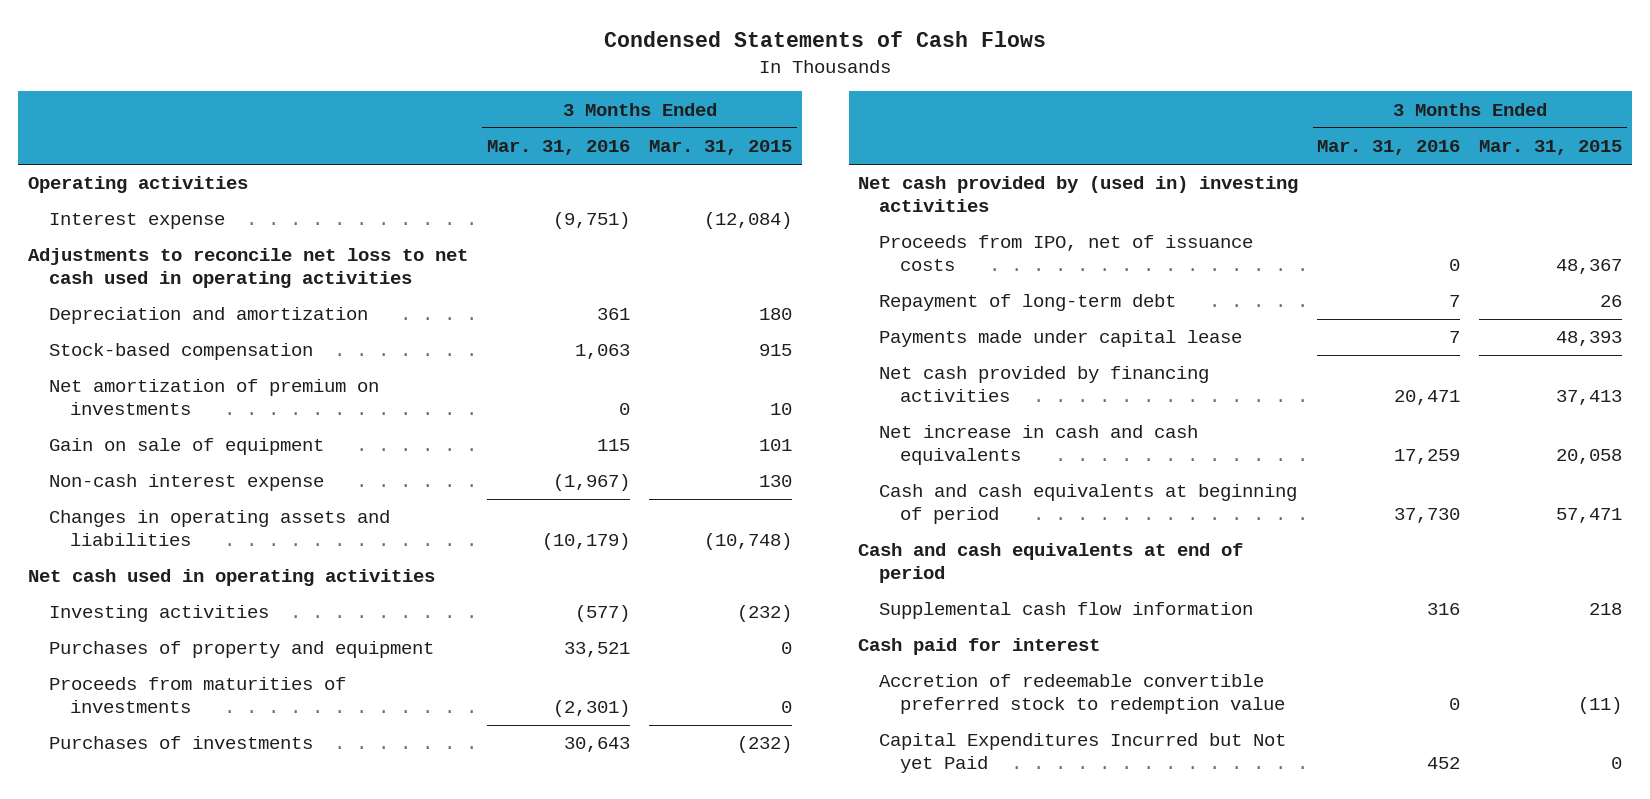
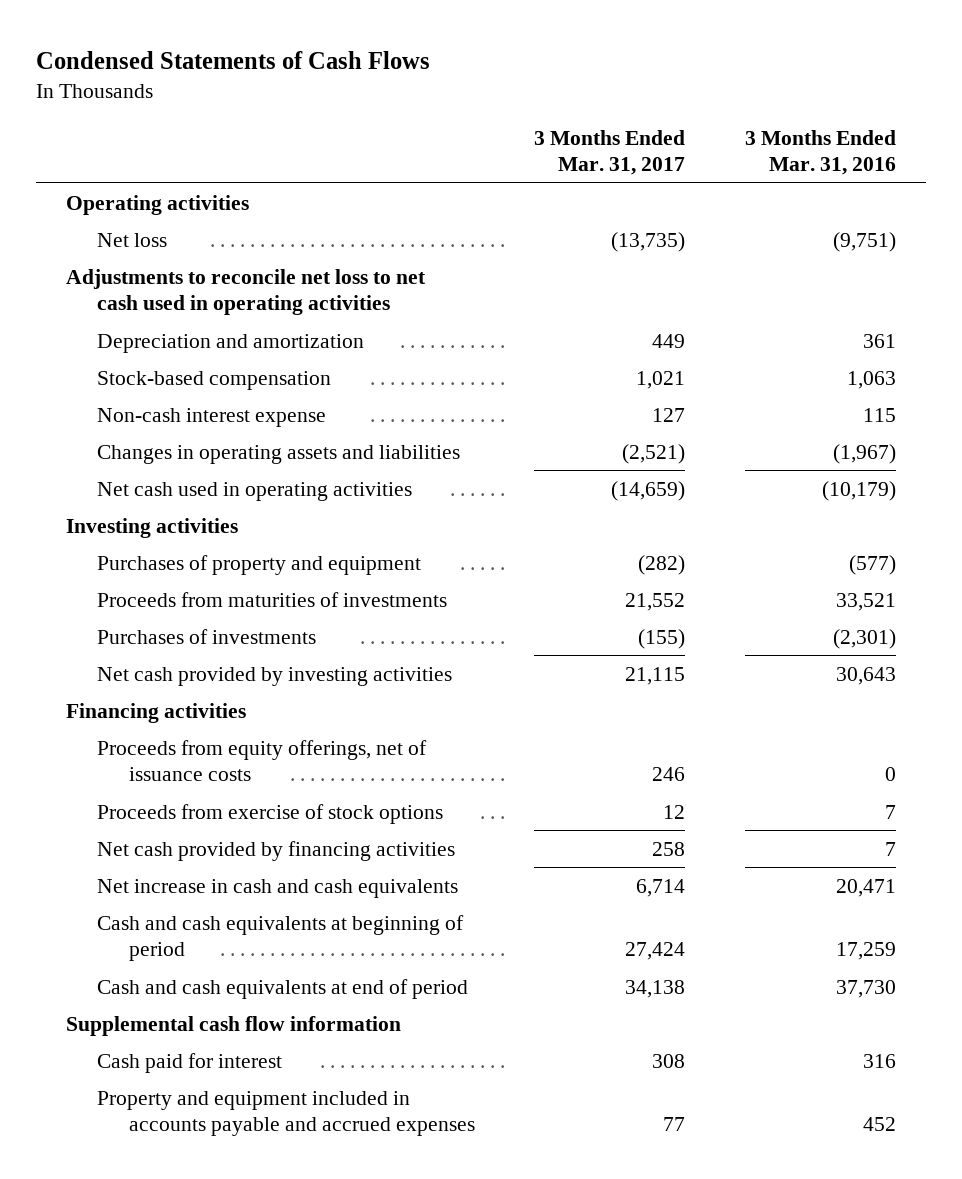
[649,140,793,156] Mar. 31, 2015 -> none
none -> [534,129,686,176] 3 Months Ended Mar. 31, 2017
[48,213,225,230] Interest expense -> [97,232,168,247] Net loss
[48,379,379,416] Net amortization of premium on investments -> none
[858,638,1101,656] Cash paid for interest -> none
[879,674,1285,715] Accretion of redeemable convertible preferred stock to redemption value -> none
[48,438,324,456] Gain on sale of equipment -> [97,407,327,427] Non-cash interest expense
[48,474,324,492] Non-cash interest expense -> [97,444,461,464] Changes in operating assets and liabilities
[48,510,390,547] Changes in operating assets and liabilities -> [97,481,413,501] Net cash used in operating activities
[27,569,435,587] Net cash used in operating activities -> [65,517,238,538] Investing activities
[48,605,269,623] Investing activities -> [97,554,422,575] Purchases of property and equipment
[48,641,434,659] Purchases of property and equipment -> [97,591,448,607] Proceeds from maturities of investments
[48,677,346,714] Proceeds from maturities of investments -> [97,628,317,644] Purchases of investments
[48,736,313,750] Purchases of investments -> [97,666,453,686] Net cash provided by investing activities
[858,176,1299,213] Net cash provided by (used in) investing activities -> [65,702,246,723] Financing activities
[879,235,1254,272] Proceeds from IPO, net of issuance costs -> [97,739,428,782] Proceeds from equity offerings, net of issuance costs
[879,294,1177,312] Repayment of long-term debt -> [97,803,444,824] Proceeds from exercise of stock options
[879,330,1243,348] Payments made under capital lease -> [97,840,456,861] Net cash provided by financing activities
[879,366,1210,403] Net cash provided by financing activities -> [97,878,459,898] Net increase in cash and cash equivalents
[879,425,1199,466] Net increase in cash and cash equivalents -> [97,914,465,962] Cash and cash equivalents at beginning of period
[879,484,1298,525] Cash and cash equivalents at beginning of period -> [97,978,469,999] Cash and cash equivalents at end of period
[858,543,1244,584] Cash and cash equivalents at end of period -> [65,1015,401,1036] Supplemental cash flow information
[879,602,1254,620] Supplemental cash flow information -> [97,1052,283,1073] Cash paid for interest
[879,733,1287,774] Capital Expenditures Incurred but Not yet Paid -> [97,1090,475,1137] Property and equipment included in accounts payable and accrued expenses

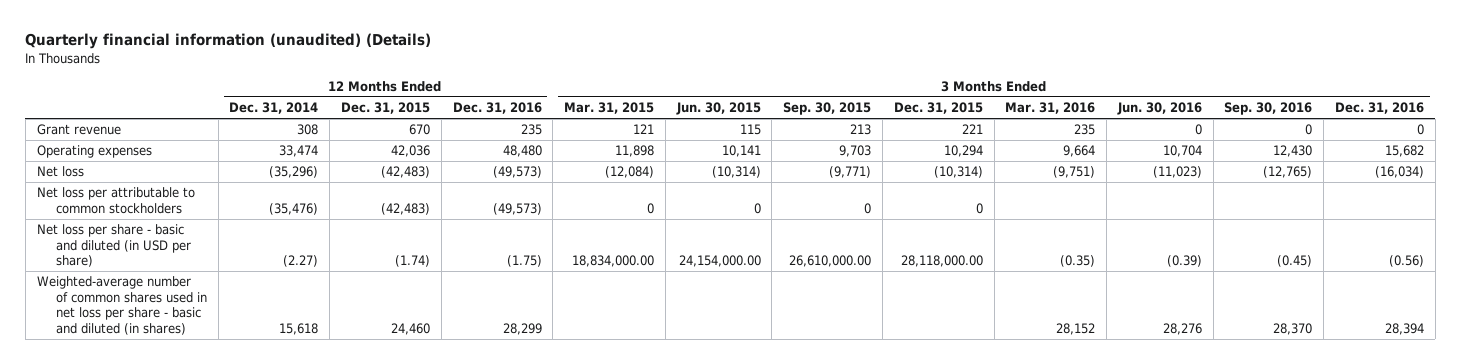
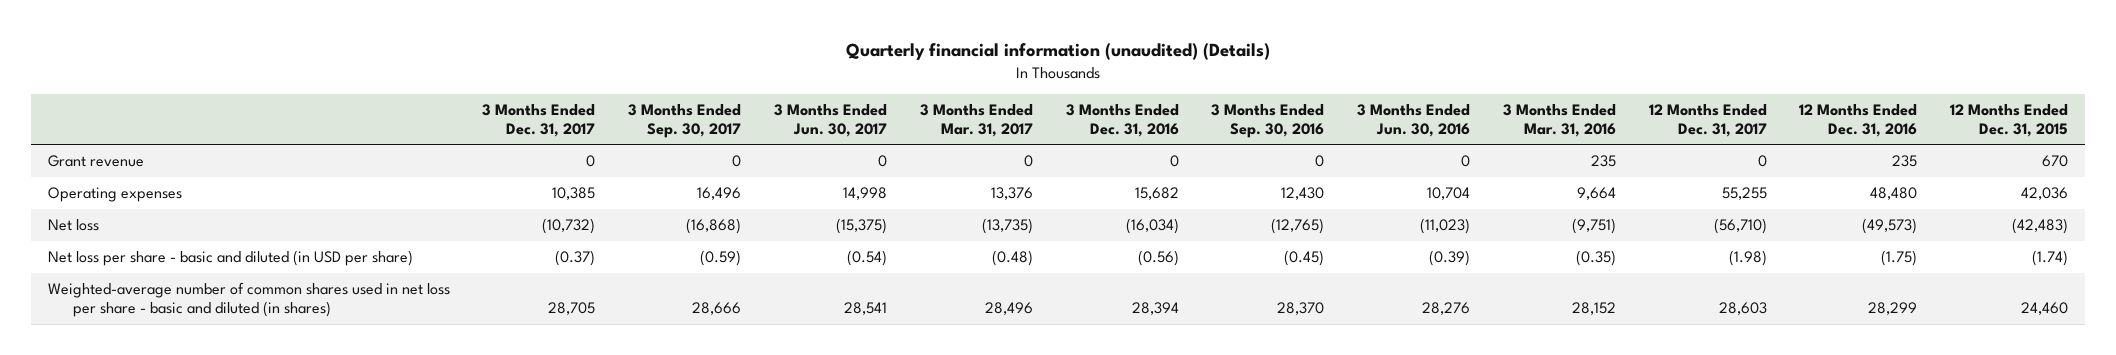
[229,102,319,115] Dec. 31, 2014 -> none
[564,102,655,115] Mar. 31, 2015 -> none
[675,102,761,116] Jun. 30, 2015 -> none
[783,102,872,116] Sep. 30, 2015 -> none
[893,102,983,115] Dec. 31, 2015 -> none
none -> [482,103,596,137] 3 Months Ended Dec. 31, 2017
none -> [628,103,742,138] 3 Months Ended Sep. 30, 2017
none -> [773,103,887,137] 3 Months Ended Jun. 30, 2017
none -> [919,103,1033,137] 3 Months Ended Mar. 31, 2017
none -> [1648,103,1767,137] 12 Months Ended Dec. 31, 2017
[36,187,195,214] Net loss per attributable to common stockholders -> none

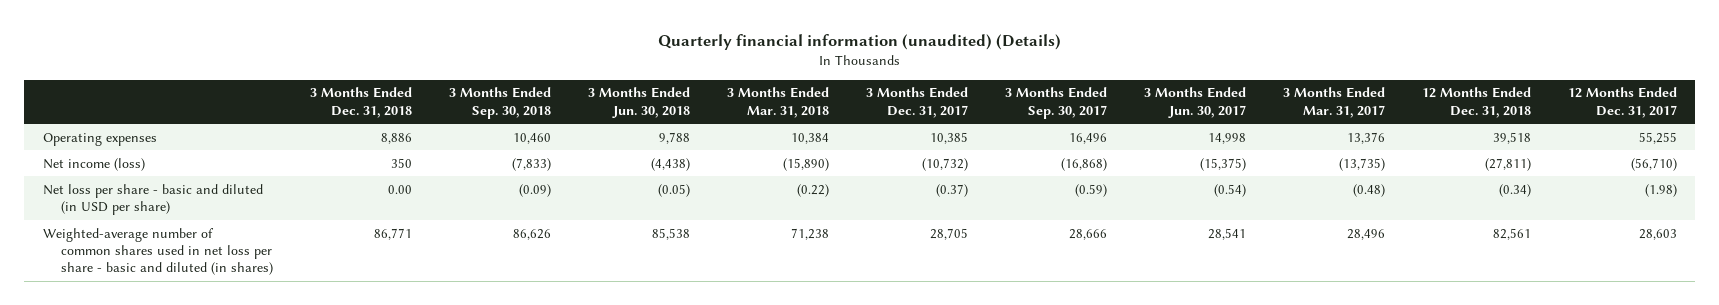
[1065,103,1179,137] 3 Months Ended Dec. 31, 2016 -> none
[1211,103,1325,138] 3 Months Ended Sep. 30, 2016 -> none
[1357,103,1471,137] 3 Months Ended Jun. 30, 2016 -> none
[1502,103,1616,137] 3 Months Ended Mar. 31, 2016 -> none
[1799,103,1918,137] 12 Months Ended Dec. 31, 2016 -> none
[1950,103,2069,137] 12 Months Ended Dec. 31, 2015 -> none
none -> [310,87,413,118] 3 Months Ended Dec. 31, 2018
none -> [449,87,552,119] 3 Months Ended Sep. 30, 2018
none -> [587,87,690,118] 3 Months Ended Jun. 30, 2018
none -> [726,87,829,118] 3 Months Ended Mar. 31, 2018
none -> [1421,87,1531,118] 12 Months Ended Dec. 31, 2018
[47,155,144,168] Grant revenue -> none
[47,219,99,232] Net loss -> [42,157,145,171] Net income (loss)

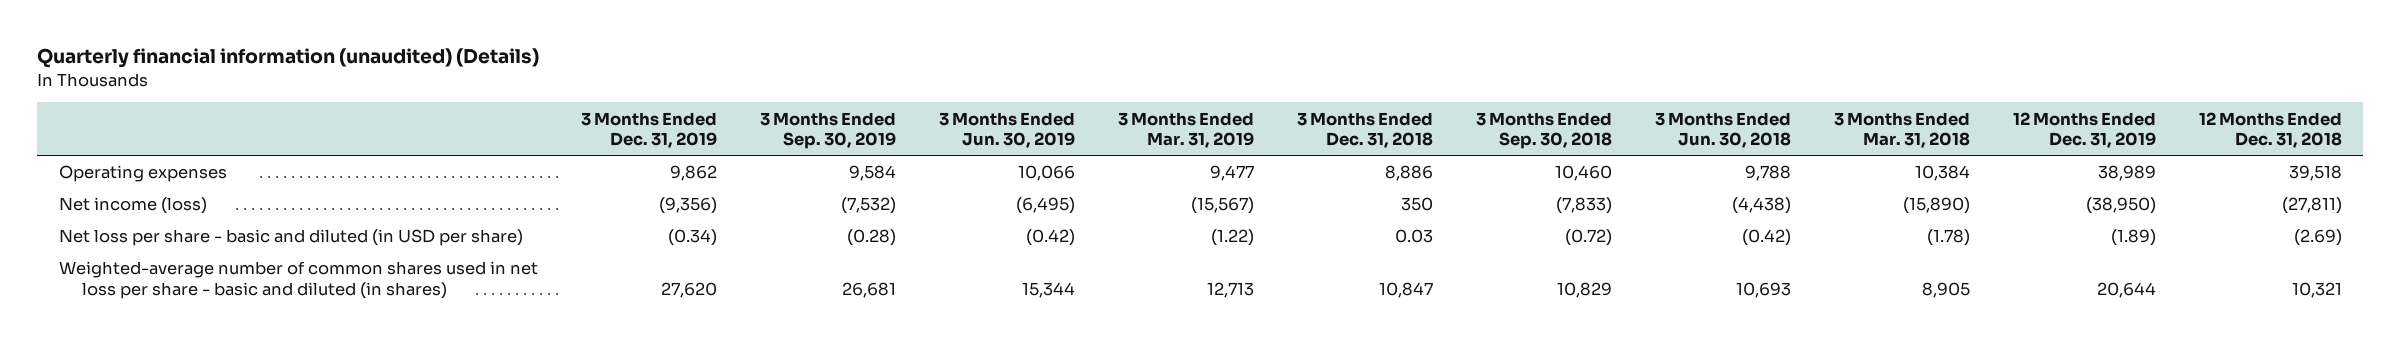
[865,87,968,118] 3 Months Ended Dec. 31, 2017 -> none
[1004,87,1107,119] 3 Months Ended Sep. 30, 2017 -> none
[1143,87,1246,118] 3 Months Ended Jun. 30, 2017 -> none
[1282,87,1385,118] 3 Months Ended Mar. 31, 2017 -> none
[1567,87,1677,118] 12 Months Ended Dec. 31, 2017 -> none
none -> [580,111,717,149] 3 Months Ended Dec. 31, 2019
none -> [759,111,896,150] 3 Months Ended Sep. 30, 2019
none -> [938,111,1075,149] 3 Months Ended Jun. 30, 2019
none -> [1117,111,1254,149] 3 Months Ended Mar. 31, 2019
none -> [2012,111,2156,149] 12 Months Ended Dec. 31, 2019
[388,184,413,194] 0.00 -> [1394,229,1433,244] 0.03
[519,183,552,197] (0.09) -> [1564,229,1612,247] (0.72)
[657,183,690,197] (0.05) -> [1741,229,1791,247] (0.42)
[796,183,829,197] (0.22) -> [1926,229,1970,247] (1.78)
[1498,183,1531,197] (0.34) -> [2293,229,2342,247] (2.69)
[374,227,413,240] 86,771 -> [1378,281,1433,298] 10,847
[513,228,552,240] 86,626 -> [1556,281,1612,298] 10,829
[651,227,690,240] 85,538 -> [1735,281,1791,298] 10,693
[790,227,829,240] 71,238 -> [1921,281,1970,298] 8,905
[1492,227,1531,240] 82,561 -> [2291,281,2342,298] 10,321

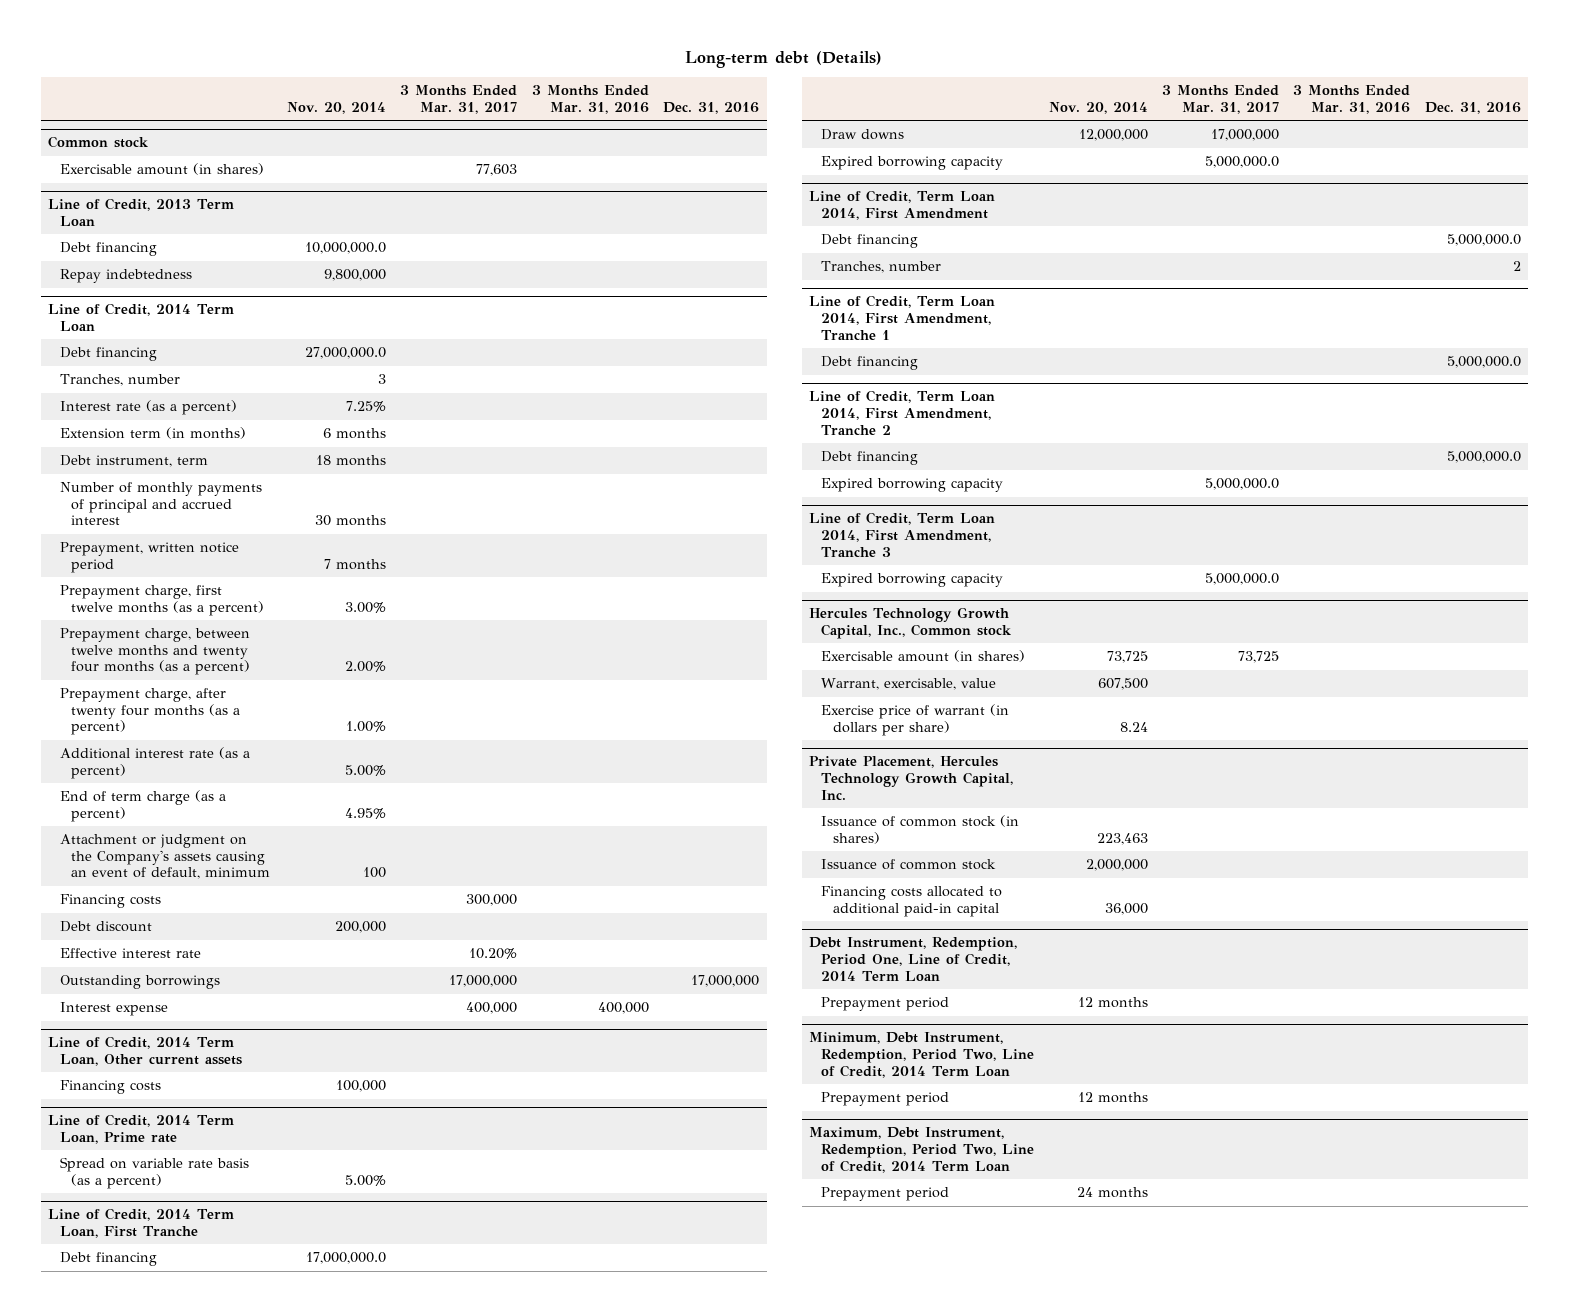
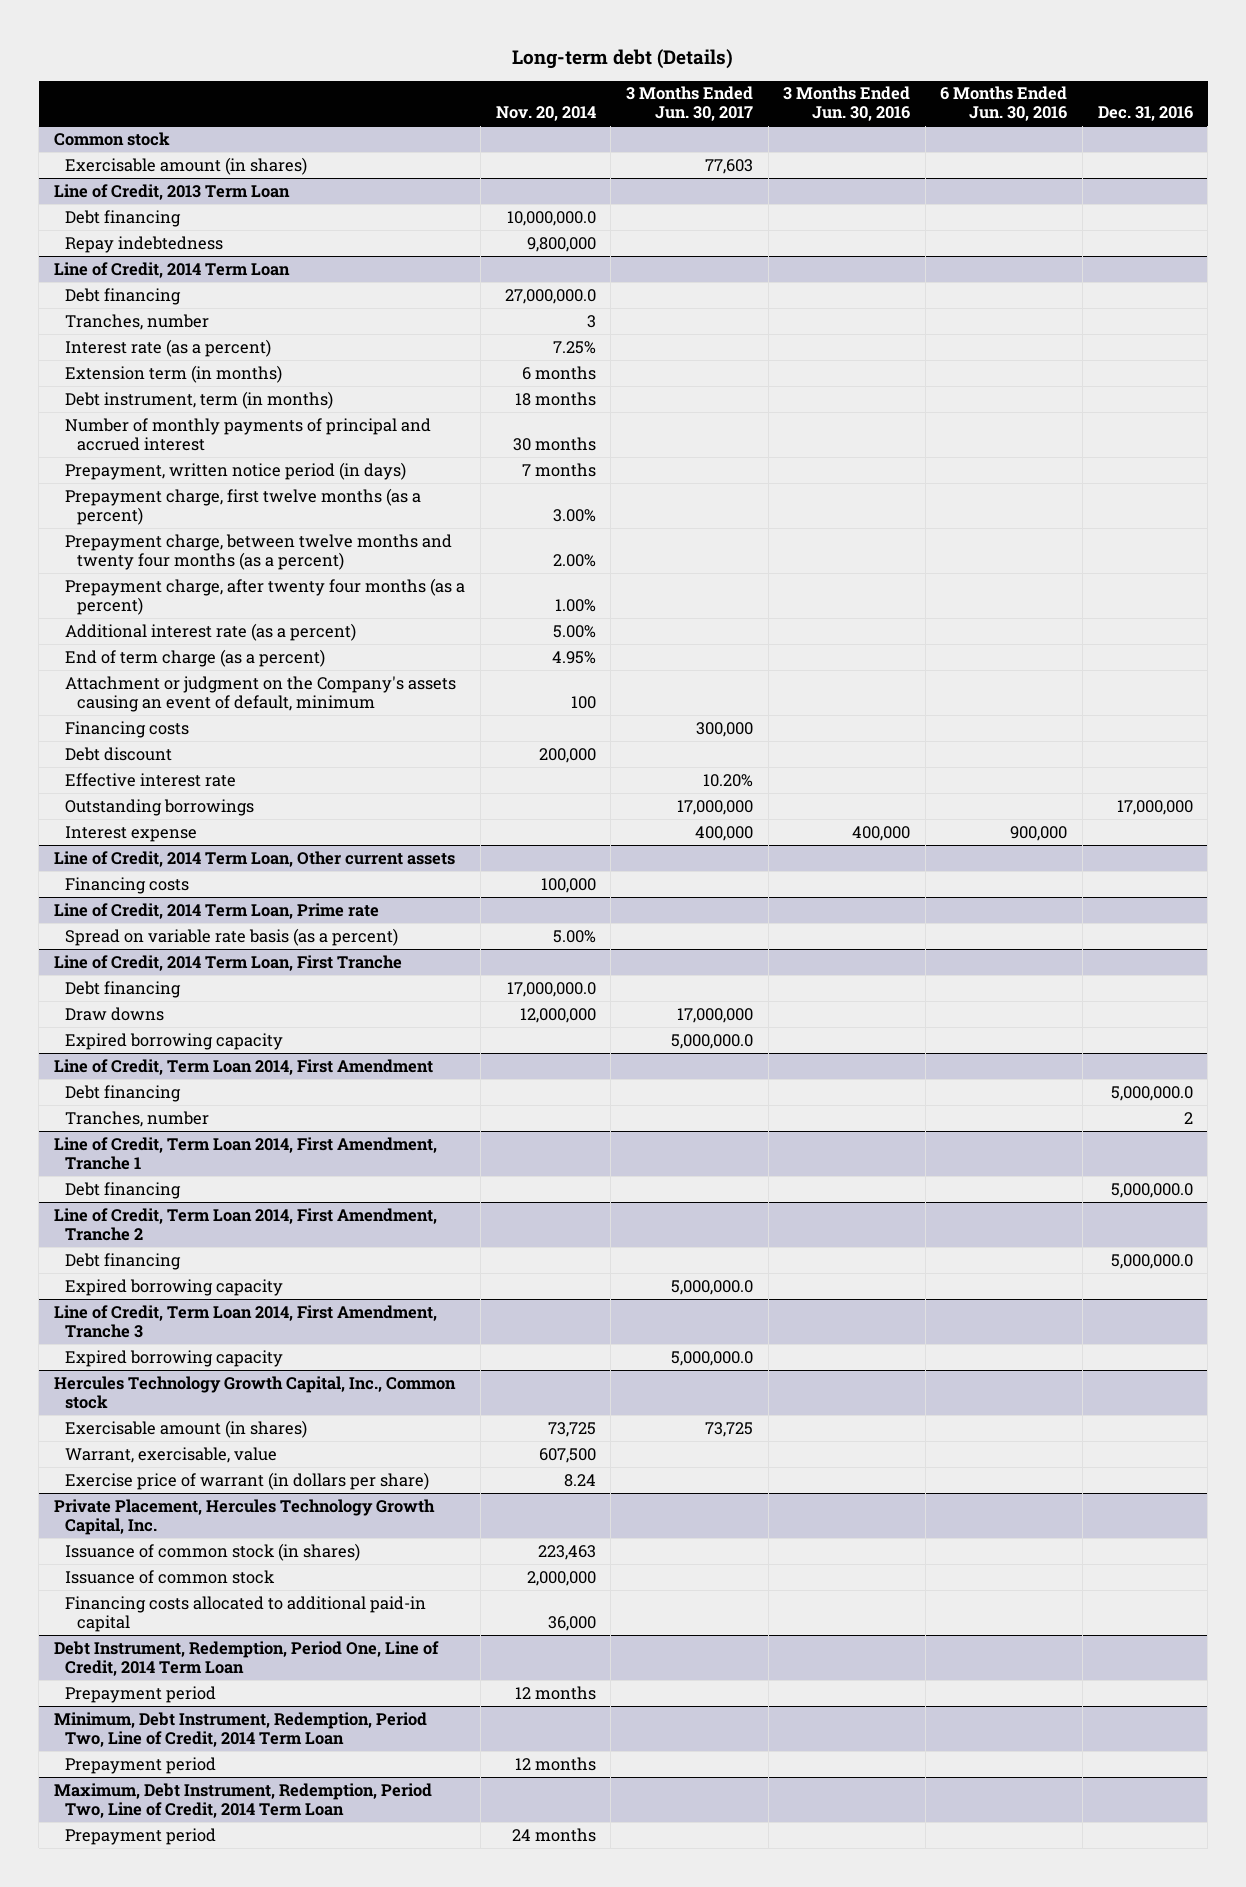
[400,85,518,114] 3 Months Ended Mar. 31, 2017 -> none
[531,85,649,114] 3 Months Ended Mar. 31, 2016 -> none
none -> [625,86,753,122] 3 Months Ended Jun. 30, 2017
none -> [783,86,911,122] 3 Months Ended Jun. 30, 2016
none -> [940,86,1068,122] 6 Months Ended Jun. 30, 2016
[59,455,208,468] Debt instrument, term -> [65,390,334,409] Debt instrument, term (in months)
[59,542,239,573] Prepayment, written notice period -> [65,461,407,480] Prepayment, written notice period (in days)

